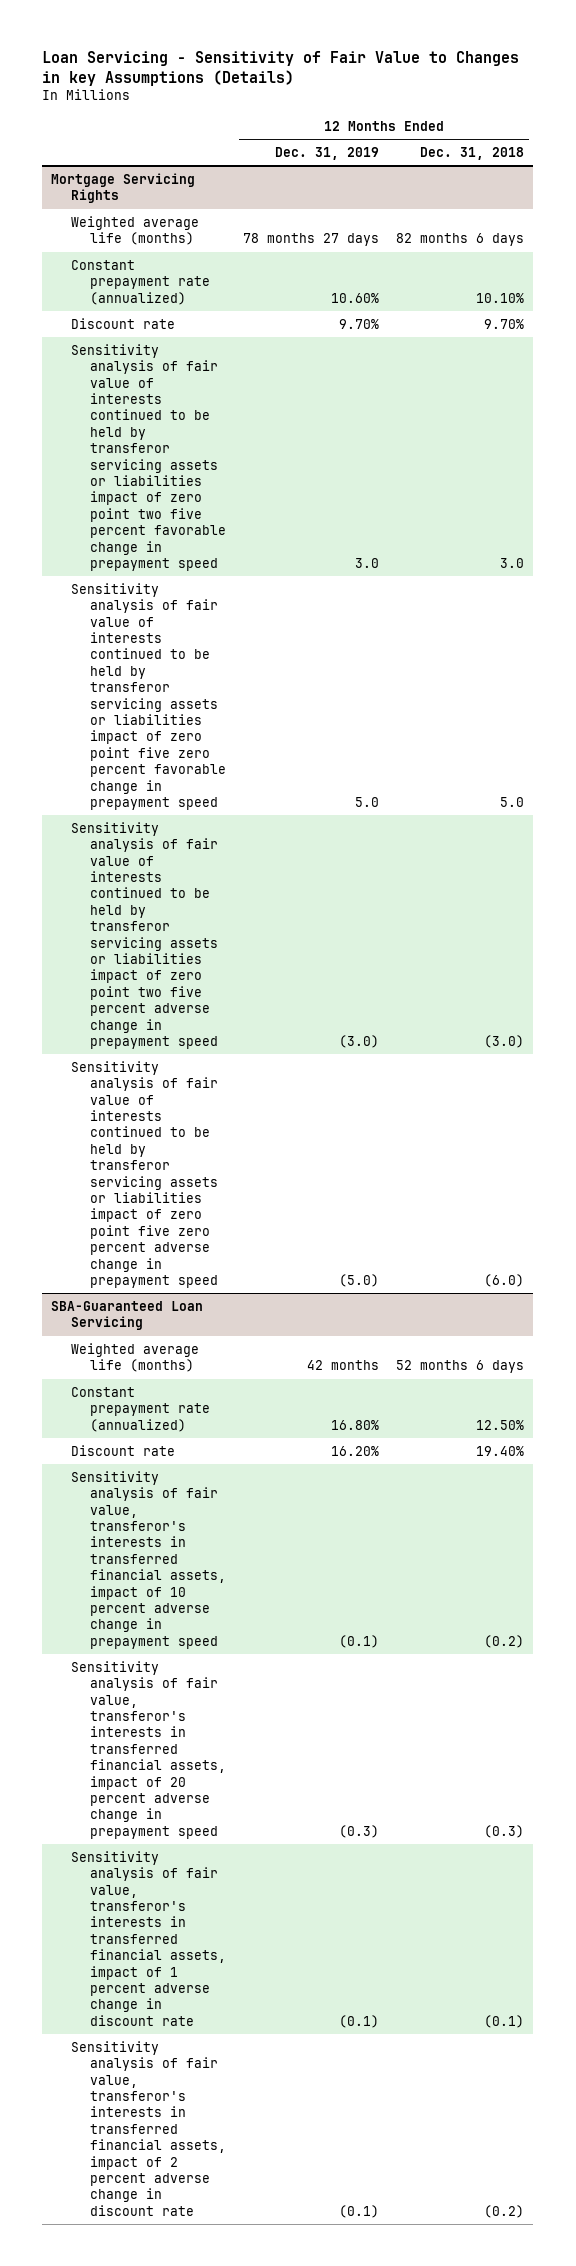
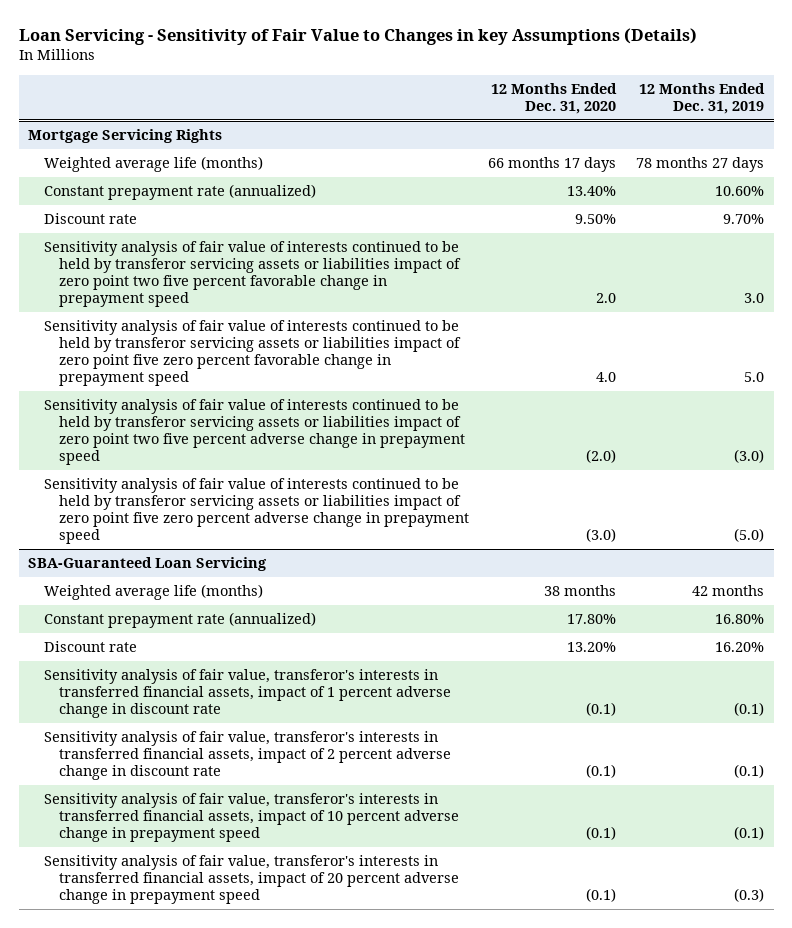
[420,147,525,161] Dec. 31, 2018 -> none
none -> [491,82,618,114] 12 Months Ended Dec. 31, 2020
[70,1470,227,1649] Sensitivity analysis of fair value, transferor's interests in transferred financial assets, impact of 10 percent adverse change in prepayment speed -> [43,793,459,843] Sensitivity analysis of fair value, transferor's interests in transferred financial assets, impact of 10 percent adverse change in prepayment speed
[70,1660,227,1839] Sensitivity analysis of fair value, transferor's interests in transferred financial assets, impact of 20 percent adverse change in prepayment speed -> [43,855,459,905] Sensitivity analysis of fair value, transferor's interests in transferred financial assets, impact of 20 percent adverse change in prepayment speed

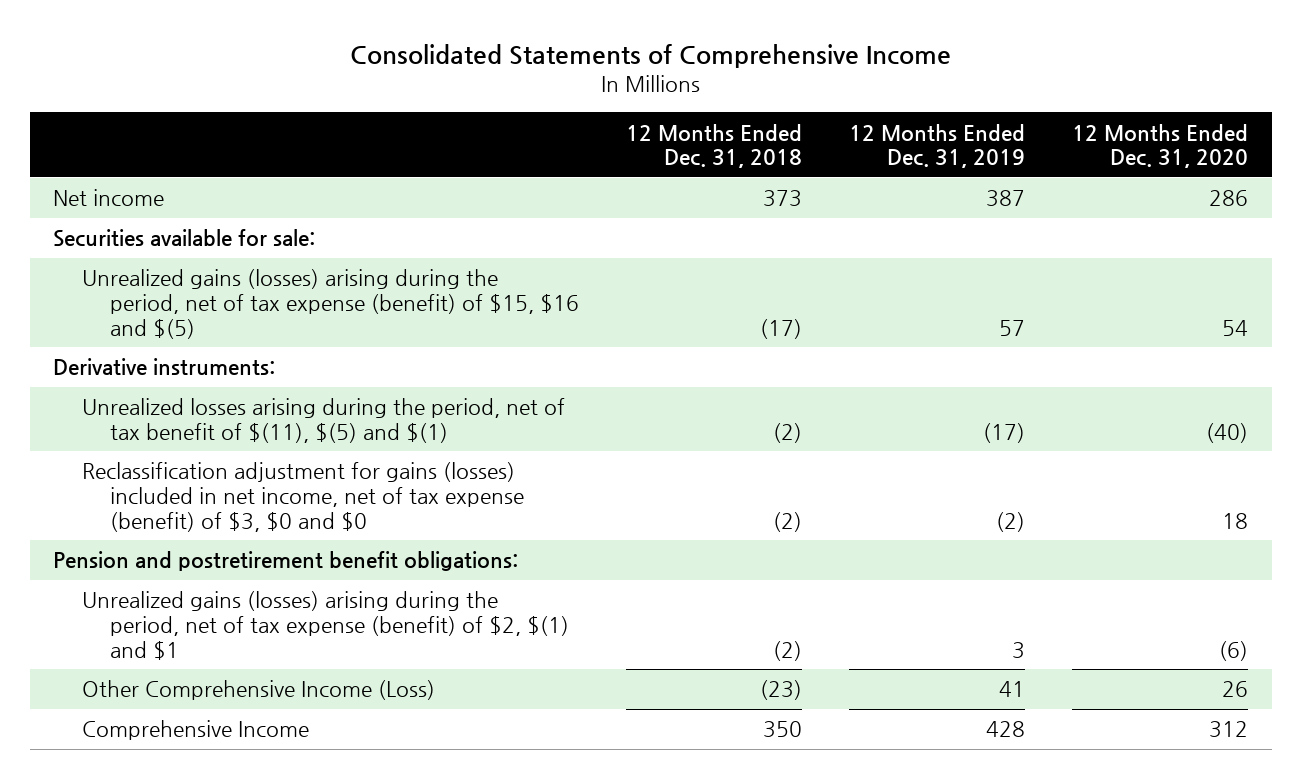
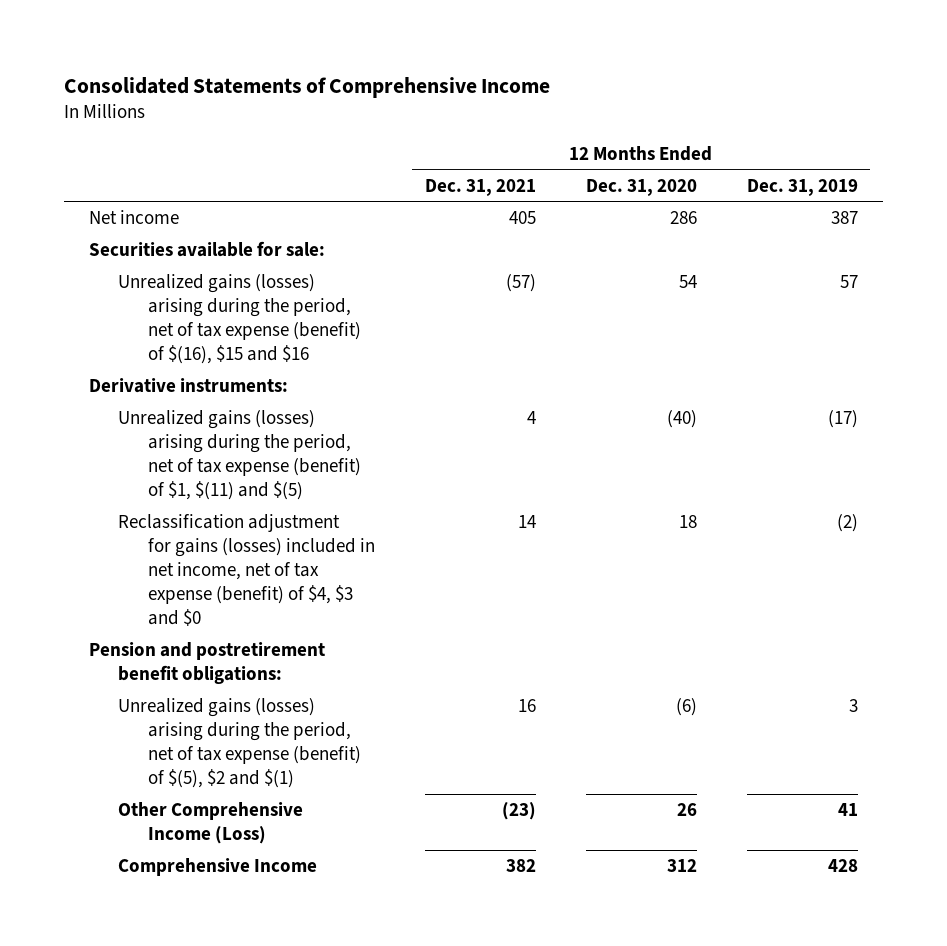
[626,123,803,169] 12 Months Ended Dec. 31, 2018 -> none
none -> [424,178,536,196] Dec. 31, 2021
[81,269,580,339] Unrealized gains (losses) arising during the period, net of tax expense (benefit) of $15, $16 and $(5) -> [118,274,361,365] Unrealized gains (losses) arising during the period, net of tax expense (benefit) of $(16), $15 and $16
[81,398,565,443] Unrealized losses arising during the period, net of tax benefit of $(11), $(5) and $(1) -> [118,410,361,501] Unrealized gains (losses) arising during the period, net of tax expense (benefit) of $1, $(11) and $(5)
[81,462,525,532] Reclassification adjustment for gains (losses) included in net income, net of tax expense (benefit) of $3, $0 and $0 -> [118,514,375,627] Reclassification adjustment for gains (losses) included in net income, net of tax expense (benefit) of $4, $3 and $0
[81,591,570,660] Unrealized gains (losses) arising during the period, net of tax expense (benefit) of $2, $(1) and $1 -> [118,698,361,789] Unrealized gains (losses) arising during the period, net of tax expense (benefit) of $(5), $2 and $(1)

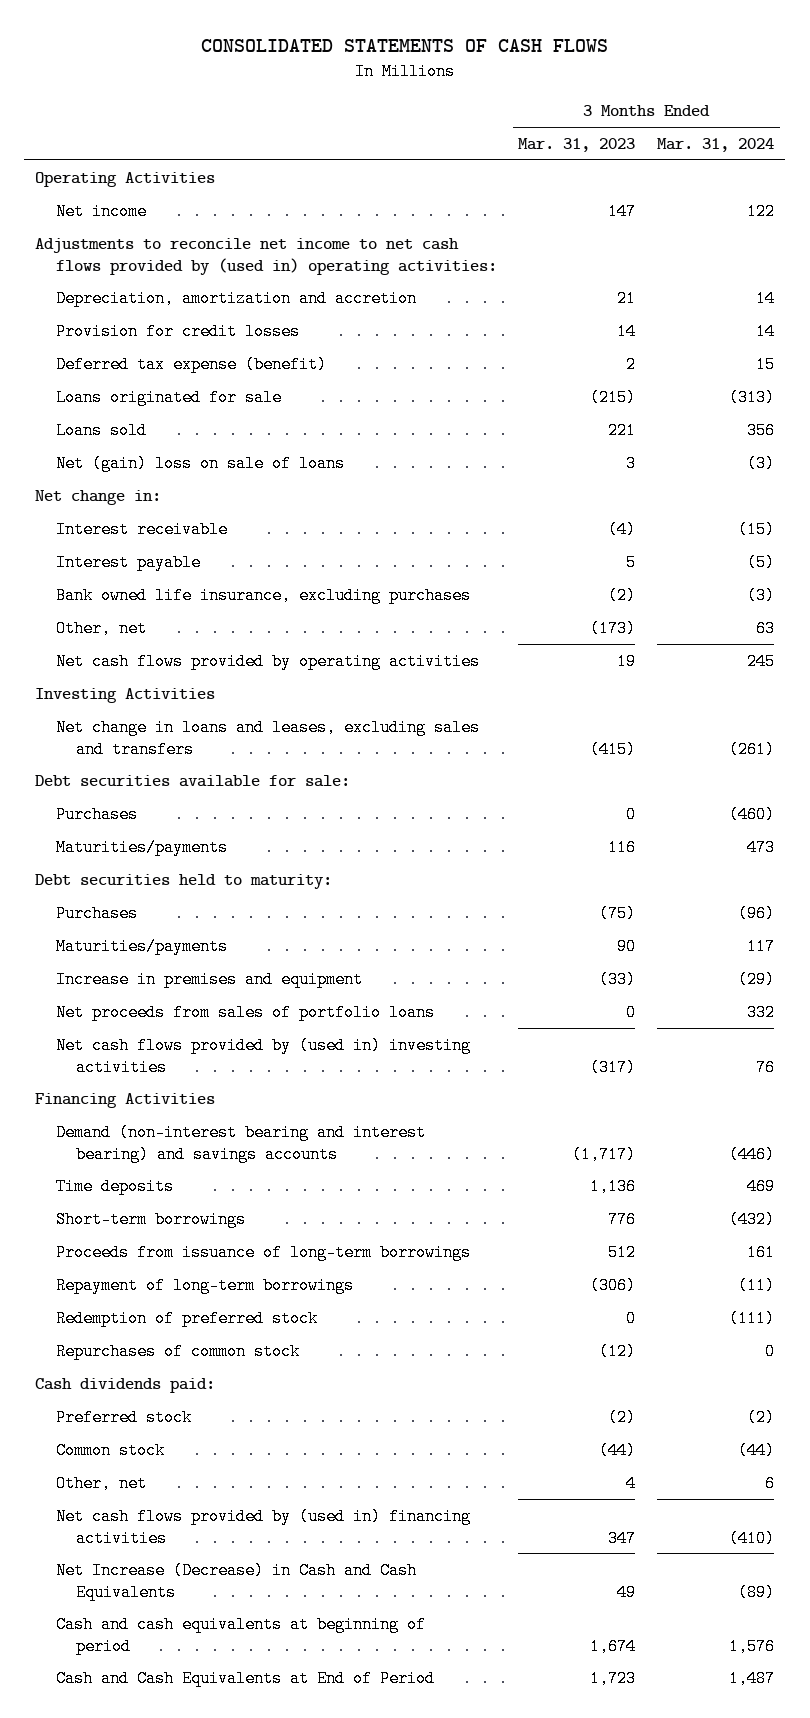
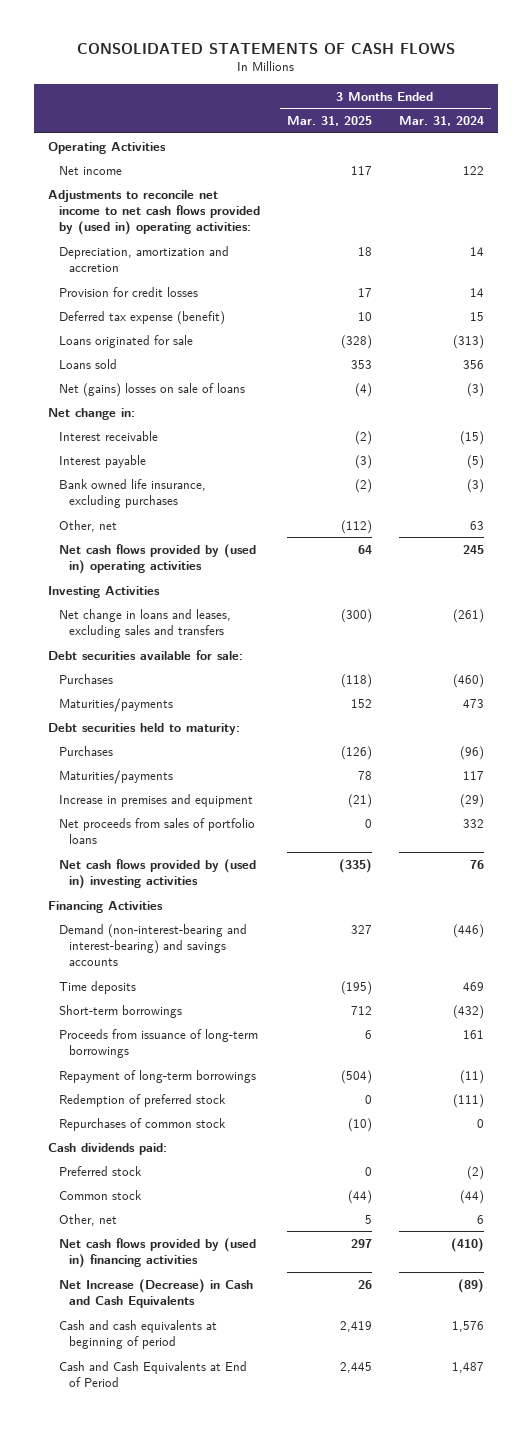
[518,138,636,153] Mar. 31, 2023 -> none
none -> [286,116,372,127] Mar. 31, 2025
[55,454,345,472] Net (gain) loss on sale of loans -> [58,382,245,397] Net (gains) losses on sale of loans
[55,652,480,670] Net cash flows provided by operating activities -> [58,543,256,575] Net cash flows provided by (used in) operating activities
[55,1123,426,1163] Demand (non-interest bearing and interest bearing) and savings accounts -> [58,923,247,967] Demand (non-interest-bearing and interest-bearing) and savings accounts

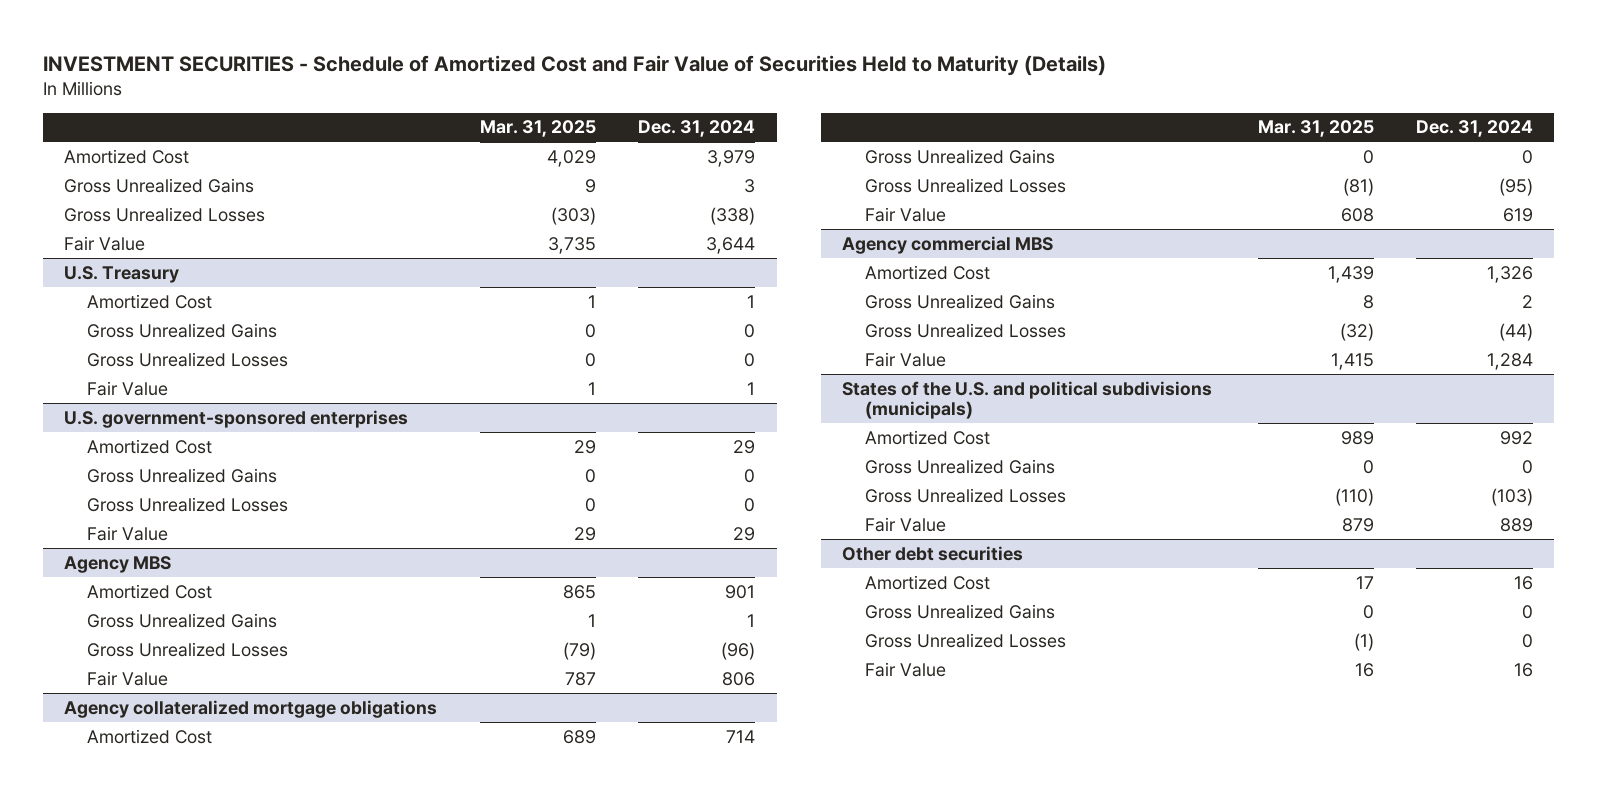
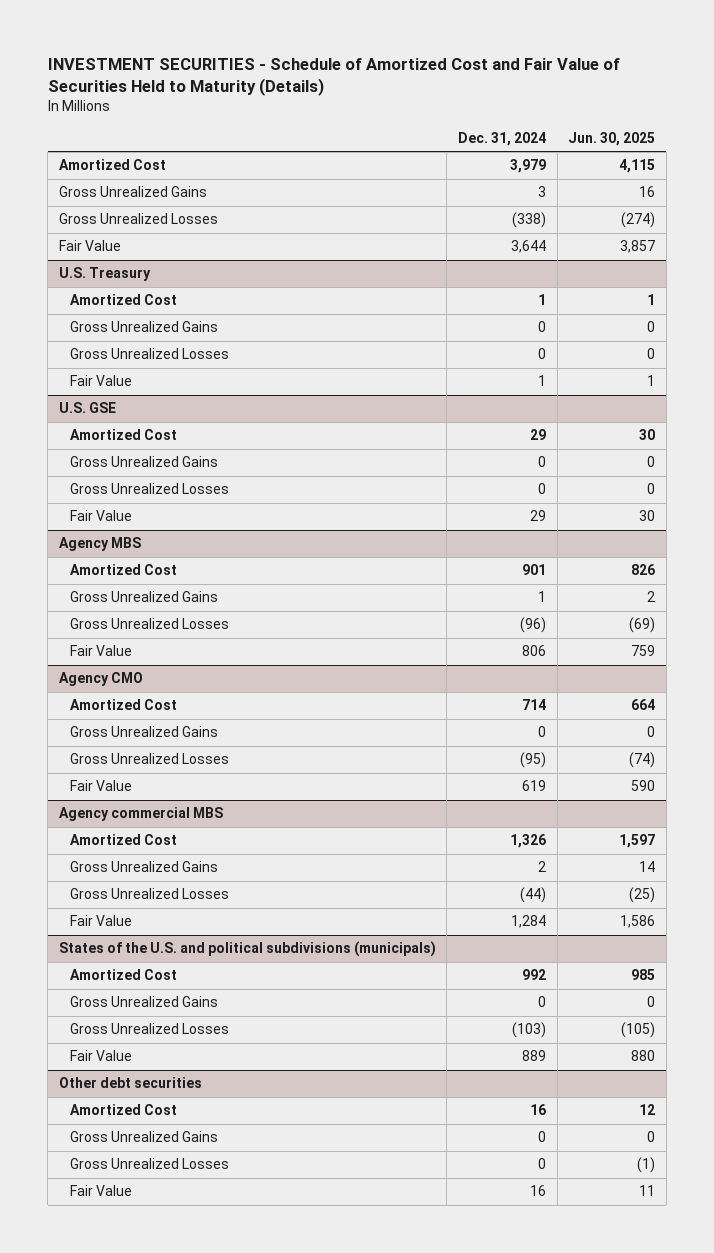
[479,120,596,138] Mar. 31, 2025 -> none
none -> [568,132,656,147] Jun. 30, 2025
[64,409,409,428] U.S. government-sponsored enterprises -> [58,402,116,414] U.S. GSE
[64,699,438,718] Agency collateralized mortgage obligations -> [58,672,143,687] Agency CMO

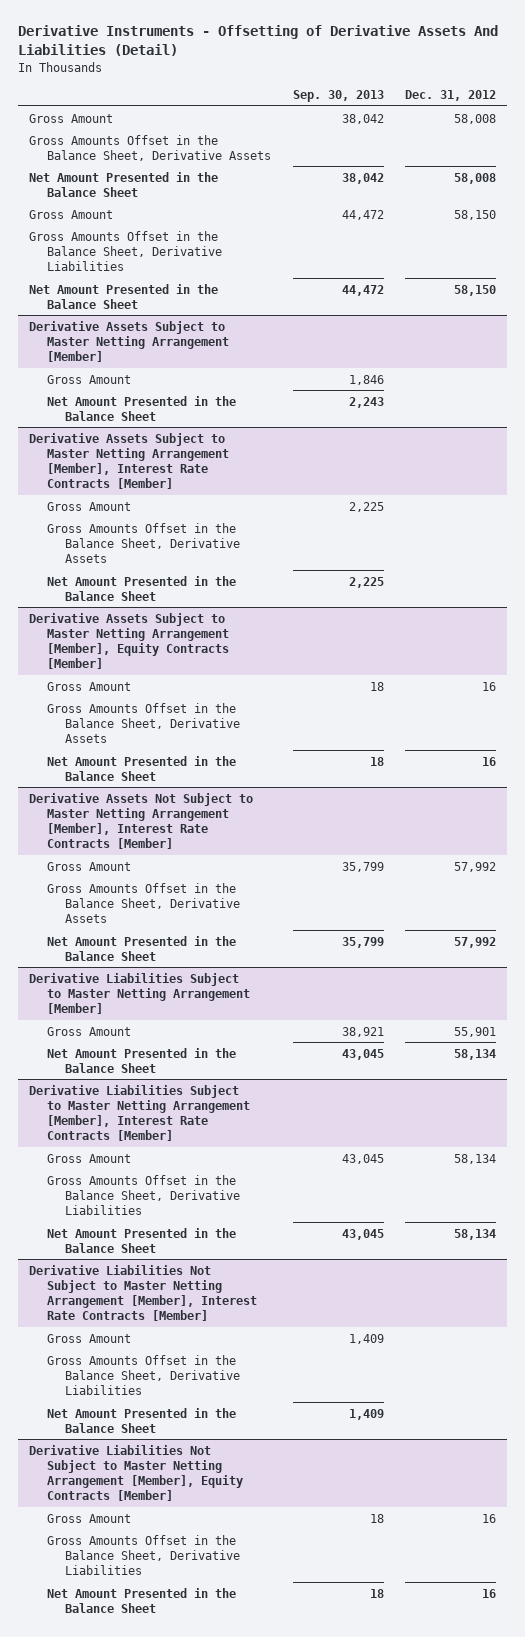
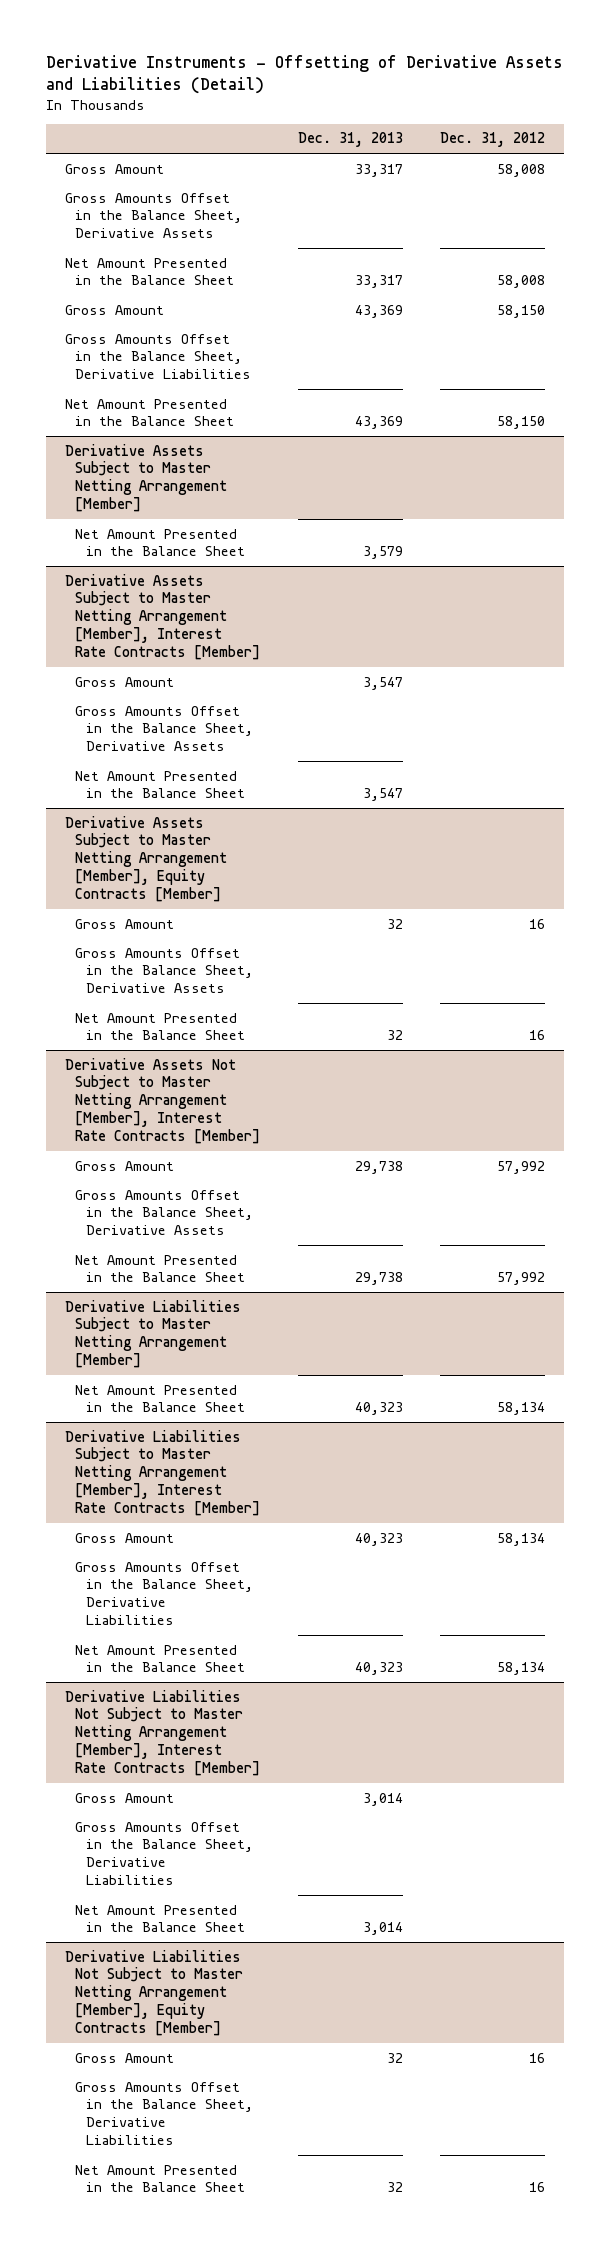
[17,25,498,57] Derivative Instruments - Offsetting of Derivative Assets And Liabilities (Detail) -> [46,55,564,95] Derivative Instruments - Offsetting of Derivative Assets and Liabilities (Detail)
[292,90,384,103] Sep. 30, 2013 -> none
none -> [297,132,403,148] Dec. 31, 2013
[46,374,131,384] Gross Amount -> none
[46,1026,131,1036] Gross Amount -> none

